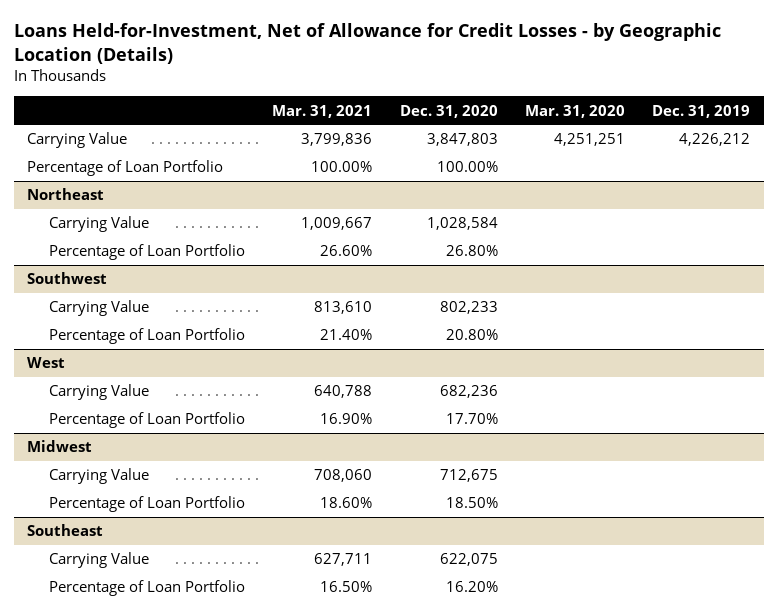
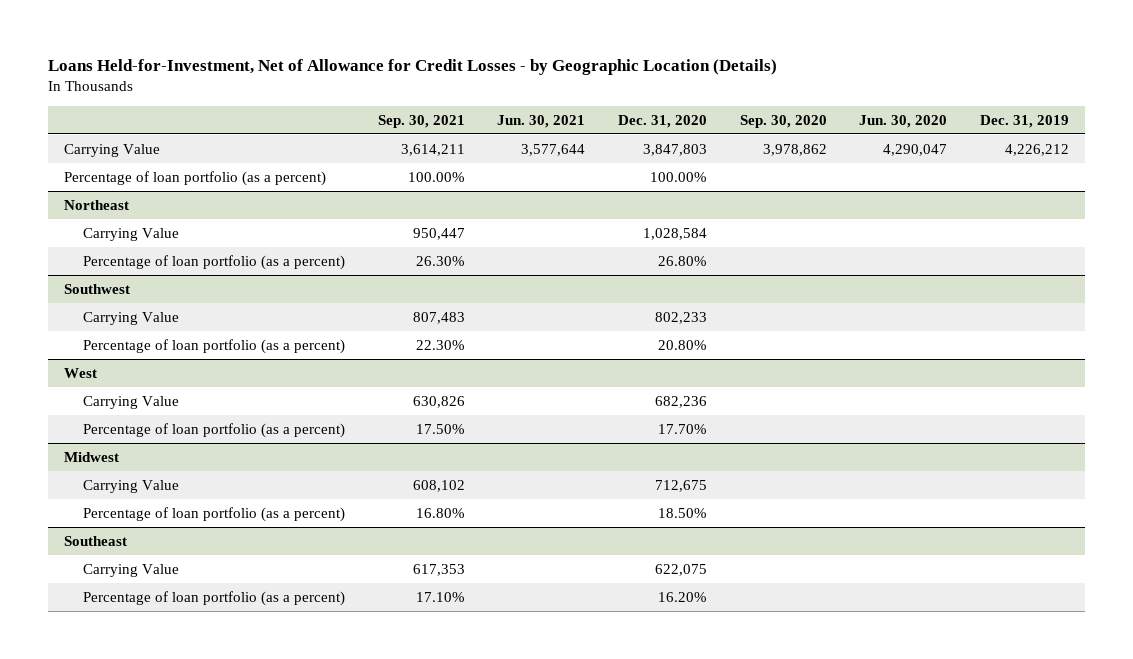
[272,104,373,118] Mar. 31, 2021 -> none
[524,104,625,118] Mar. 31, 2020 -> none
none -> [377,114,465,128] Sep. 30, 2021
none -> [497,114,586,128] Jun. 30, 2021
none -> [739,114,827,128] Sep. 30, 2020
none -> [859,114,948,128] Jun. 30, 2020
[27,160,224,177] Percentage of Loan Portfolio -> [64,170,327,186] Percentage of loan portfolio (as a percent)
[49,244,246,261] Percentage of Loan Portfolio -> [83,254,346,270] Percentage of loan portfolio (as a percent)
[49,328,246,345] Percentage of Loan Portfolio -> [83,338,346,354] Percentage of loan portfolio (as a percent)
[49,412,246,429] Percentage of Loan Portfolio -> [83,422,346,438] Percentage of loan portfolio (as a percent)
[49,496,246,513] Percentage of Loan Portfolio -> [83,506,346,522] Percentage of loan portfolio (as a percent)
[49,580,246,597] Percentage of Loan Portfolio -> [83,590,346,606] Percentage of loan portfolio (as a percent)

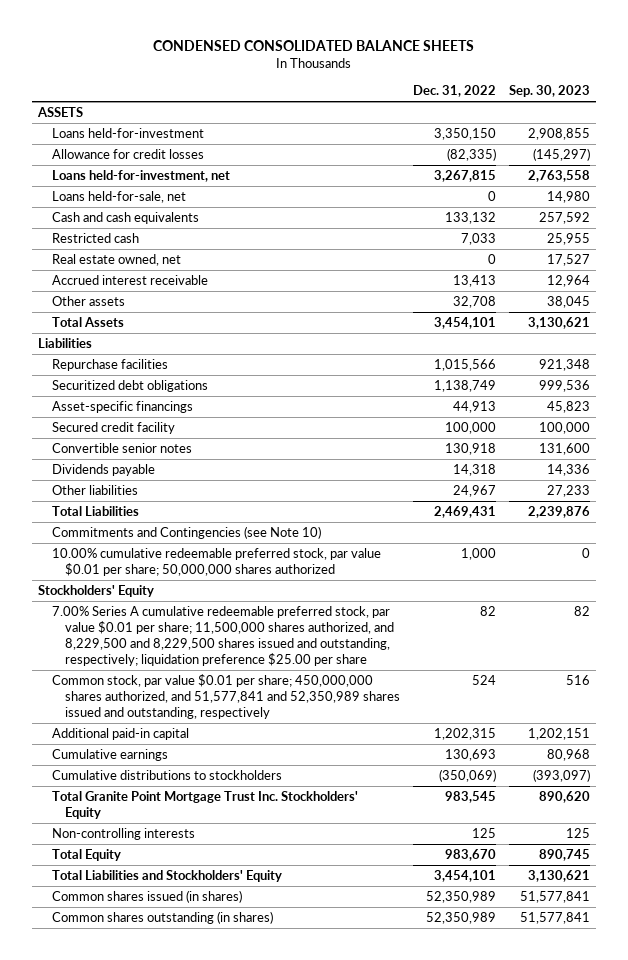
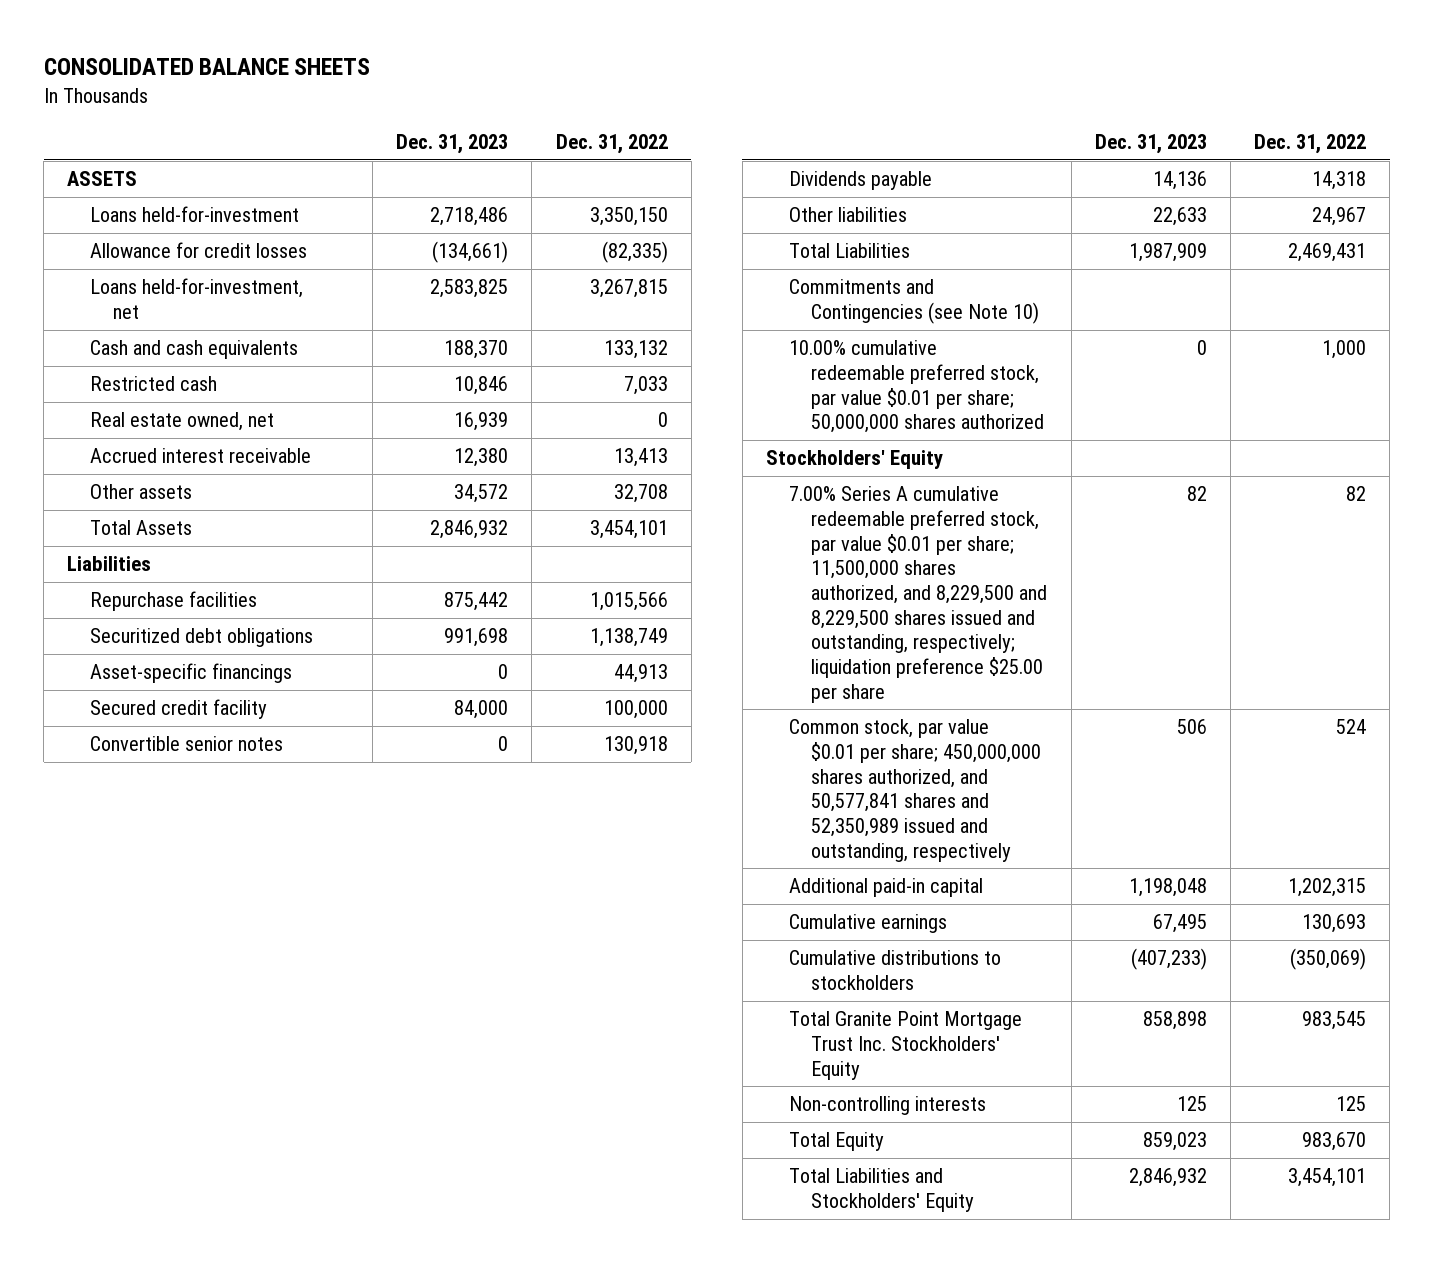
[153,40,475,52] CONDENSED CONSOLIDATED BALANCE SHEETS -> [43,58,370,76] CONSOLIDATED BALANCE SHEETS
[508,85,590,98] Sep. 30, 2023 -> none
none -> [396,133,509,154] Dec. 31, 2023
[51,191,186,204] Loans held-for-sale, net -> none
[51,674,400,719] Common stock, par value $0.01 per share; 450,000,000 shares authorized, and 51,577,841 and 52,350,989 shares issued and outstanding, respectively -> [788,719,1042,862] Common stock, par value $0.01 per share; 450,000,000 shares authorized, and 50,577,841 shares and 52,350,989 issued and outstanding, respectively
[51,890,242,904] Common shares issued (in shares) -> none
[51,911,273,925] Common shares outstanding (in shares) -> none

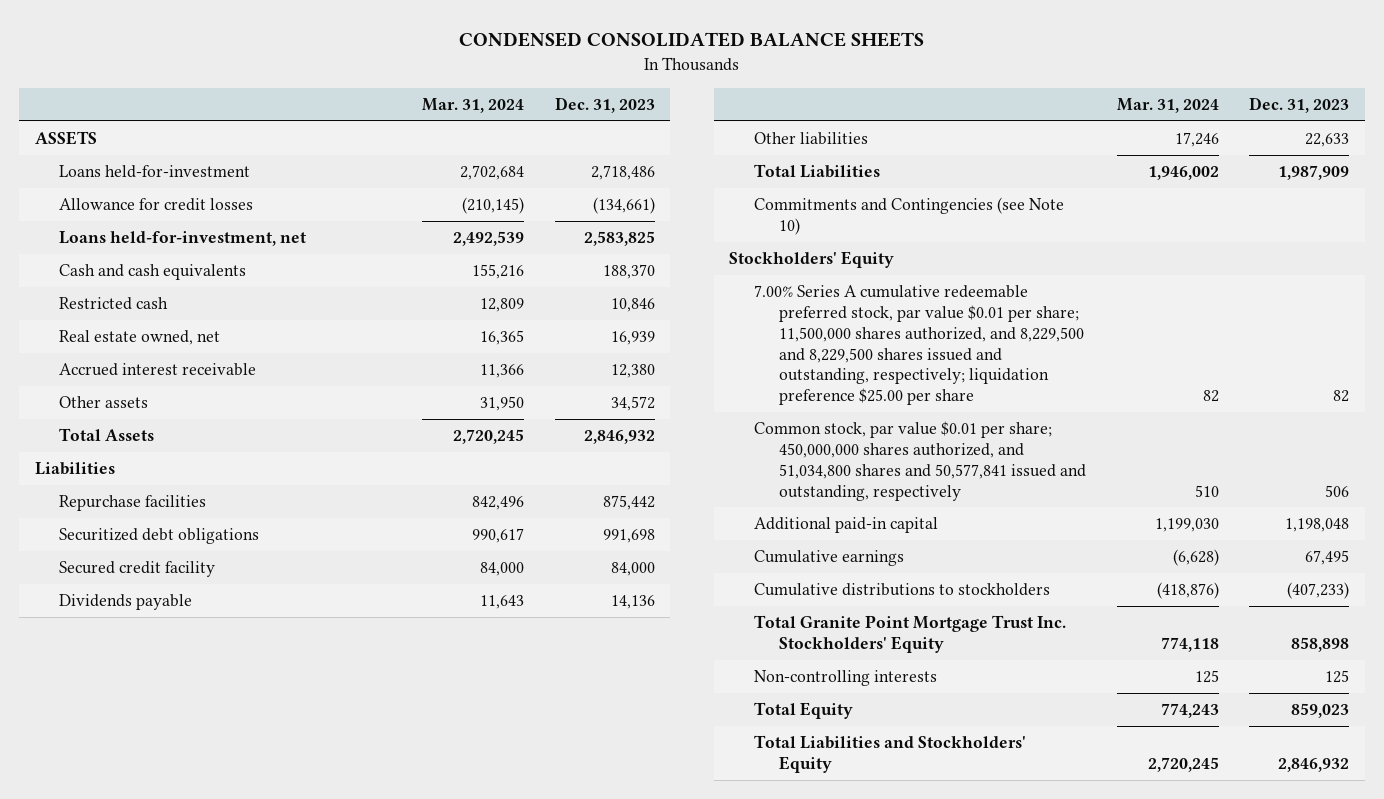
[43,58,370,76] CONSOLIDATED BALANCE SHEETS -> [458,32,924,48] CONDENSED CONSOLIDATED BALANCE SHEETS
[555,133,668,154] Dec. 31, 2022 -> none
none -> [421,97,524,113] Mar. 31, 2024
[90,663,293,684] Asset-specific financings -> none
[90,736,284,752] Convertible senior notes -> none
[788,340,1045,434] 10.00% cumulative redeemable preferred stock, par value $0.01 per share; 50,000,000 shares authorized -> none
[788,719,1042,862] Common stock, par value $0.01 per share; 450,000,000 shares authorized, and 50,577,841 shares and 52,350,989 issued and outstanding, respectively -> [754,421,1086,501] Common stock, par value $0.01 per share; 450,000,000 shares authorized, and 51,034,800 shares and 50,577,841 issued and outstanding, respectively

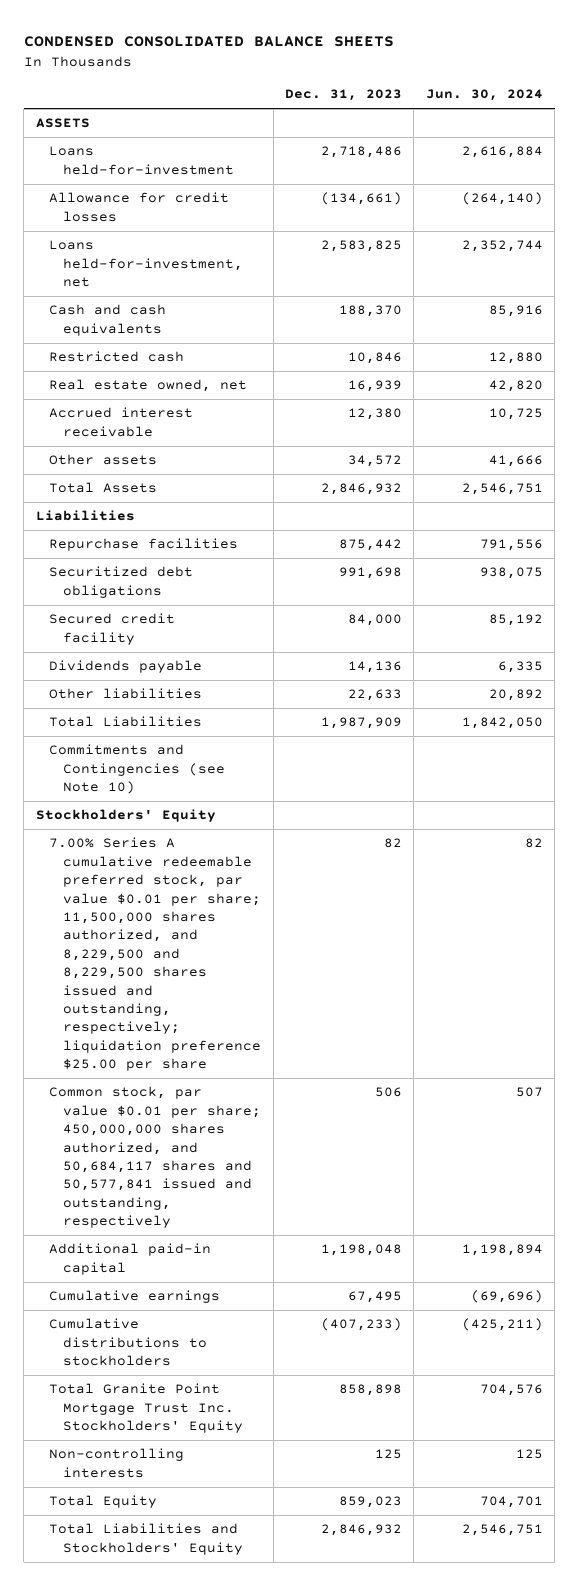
[421,97,524,113] Mar. 31, 2024 -> none
none -> [425,89,543,102] Jun. 30, 2024
[754,421,1086,501] Common stock, par value $0.01 per share; 450,000,000 shares authorized, and 51,034,800 shares and 50,577,841 issued and outstanding, respectively -> [49,1086,262,1229] Common stock, par value $0.01 per share; 450,000,000 shares authorized, and 50,684,117 shares and 50,577,841 issued and outstanding, respectively

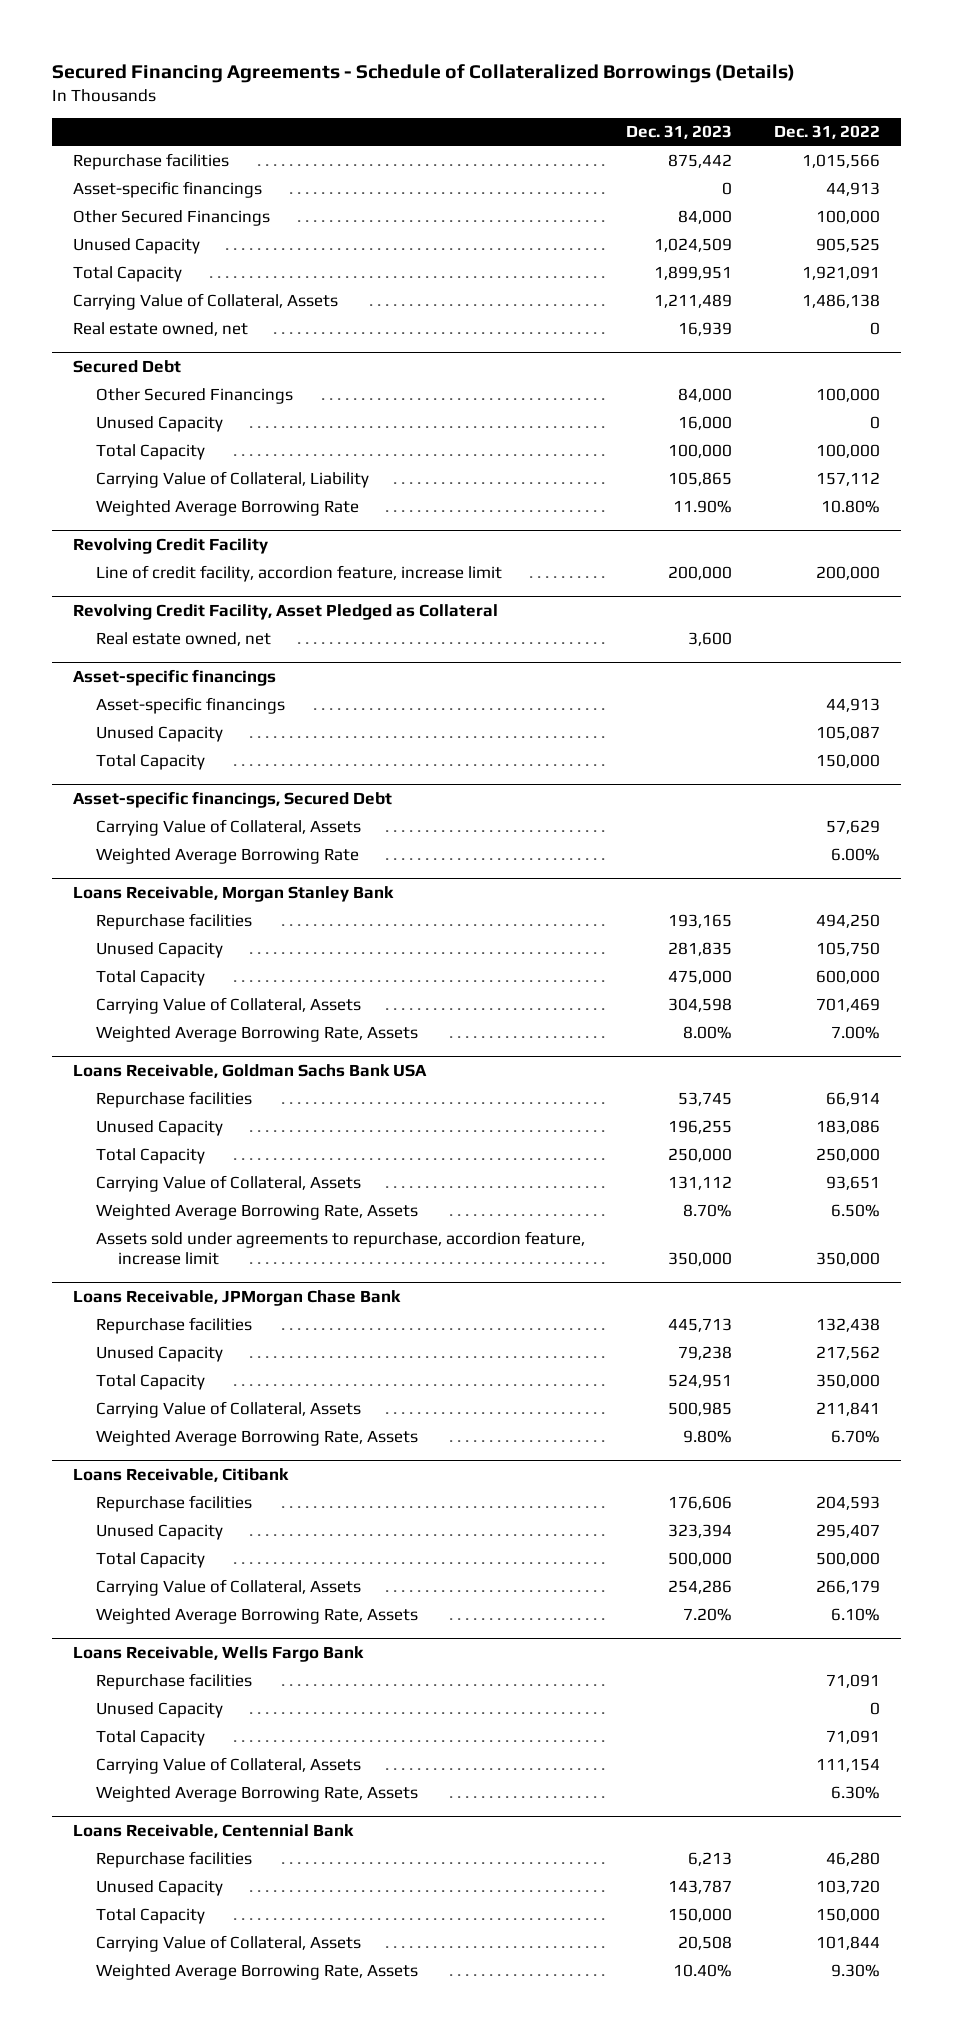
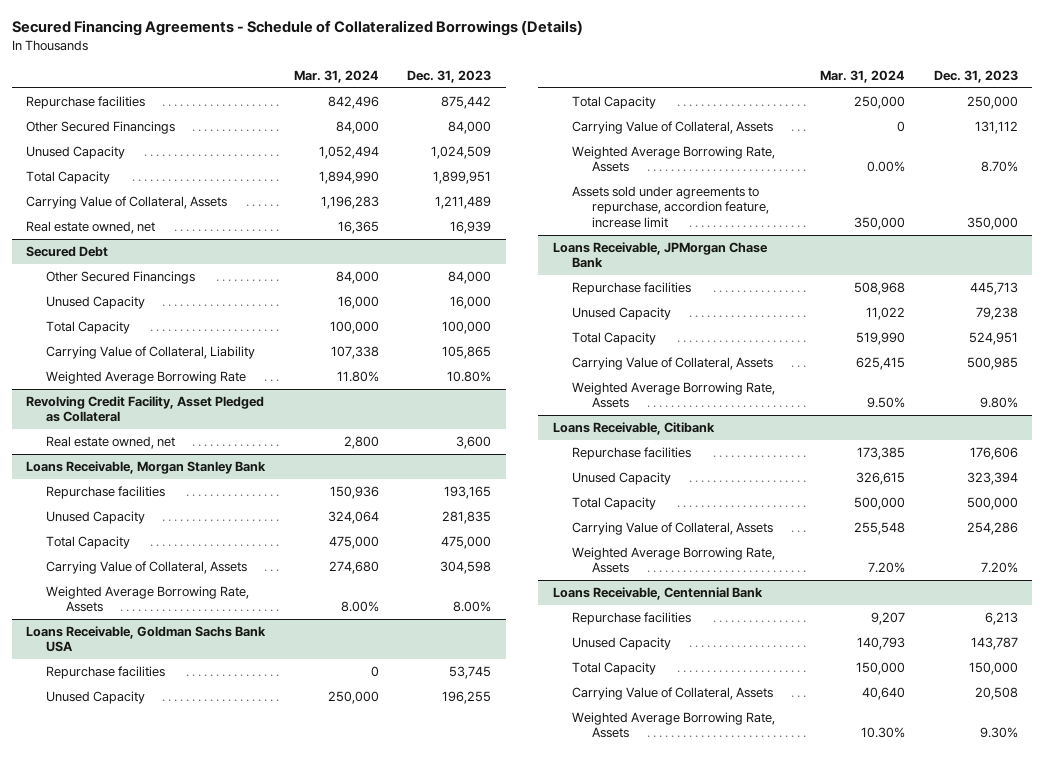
[774,125,881,140] Dec. 31, 2022 -> none
none -> [293,69,379,83] Mar. 31, 2024
[73,181,263,199] Asset-specific financings -> none
[73,538,269,555] Revolving Credit Facility -> none
[95,565,502,583] Line of credit facility, accordion feature, increase limit -> none
[673,500,733,514] 11.90% -> [447,371,492,383] 10.80%
[73,669,277,687] Asset-specific financings -> none
[95,697,285,715] Asset-specific financings -> none
[95,726,223,743] Unused Capacity -> none
[95,754,205,771] Total Capacity -> none
[73,791,393,809] Asset-specific financings, Secured Debt -> none
[95,819,361,837] Carrying Value of Collateral, Assets -> none
[95,848,359,865] Weighted Average Borrowing Rate -> none
[73,1646,365,1663] Loans Receivable, Wells Fargo Bank -> none
[95,1673,252,1691] Repurchase facilities -> none
[95,1702,223,1719] Unused Capacity -> none
[95,1730,205,1747] Total Capacity -> none
[95,1757,361,1775] Carrying Value of Collateral, Assets -> none
[95,1786,418,1803] Weighted Average Borrowing Rate, Assets -> none
[673,1964,733,1978] 10.40% -> [979,727,1018,739] 9.30%

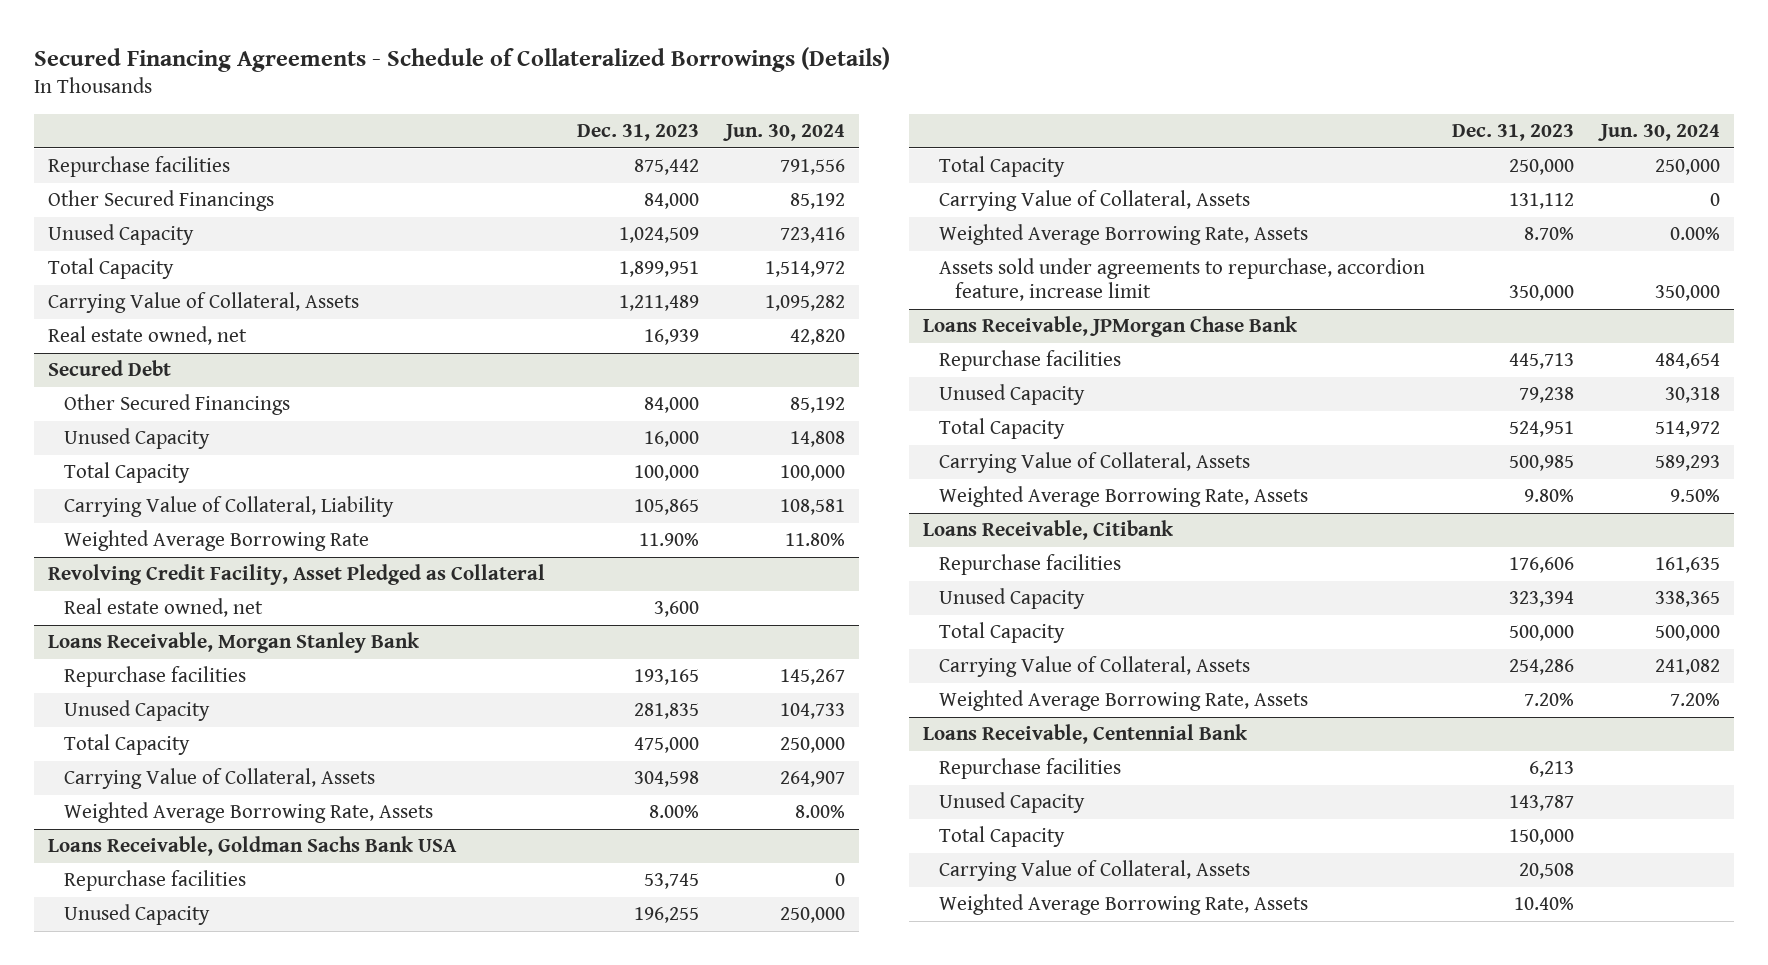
[293,69,379,83] Mar. 31, 2024 -> none
none -> [722,123,845,141] Jun. 30, 2024
[447,371,492,383] 10.80% -> [638,533,699,547] 11.90%
[979,727,1018,739] 9.30% -> [1514,897,1575,911] 10.40%

